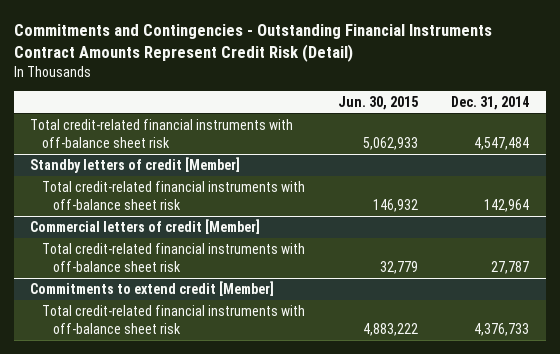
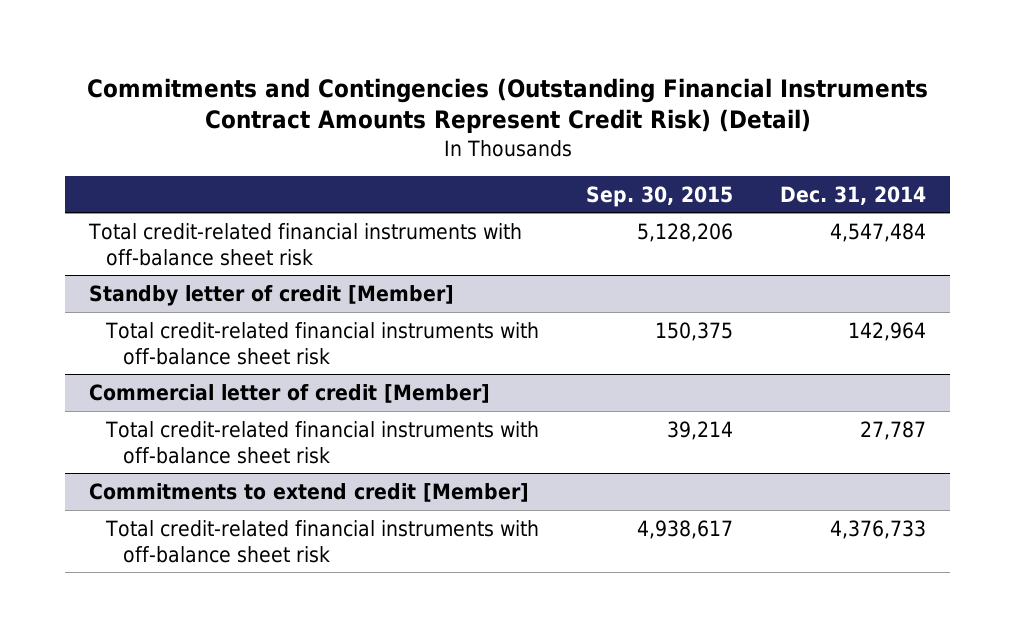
[13,23,492,62] Commitments and Contingencies - Outstanding Financial Instruments Contract Amounts Represent Credit Risk (Detail) -> [86,77,928,134] Commitments and Contingencies (Outstanding Financial Instruments Contract Amounts Represent Credit Risk) (Detail)
[338,95,419,110] Jun. 30, 2015 -> none
none -> [586,185,734,207] Sep. 30, 2015
[30,156,241,173] Standby letters of credit [Member] -> [88,284,454,306] Standby letter of credit [Member]
[30,218,261,234] Commercial letters of credit [Member] -> [88,383,490,403] Commercial letter of credit [Member]

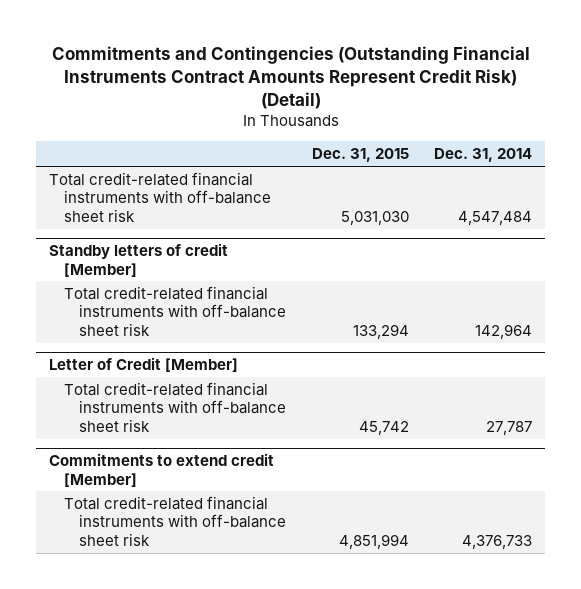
[586,185,734,207] Sep. 30, 2015 -> none
none -> [311,148,409,163] Dec. 31, 2015
[88,284,454,306] Standby letter of credit [Member] -> [49,243,229,277] Standby letters of credit [Member]
[88,383,490,403] Commercial letter of credit [Member] -> [49,357,239,373] Letter of Credit [Member]

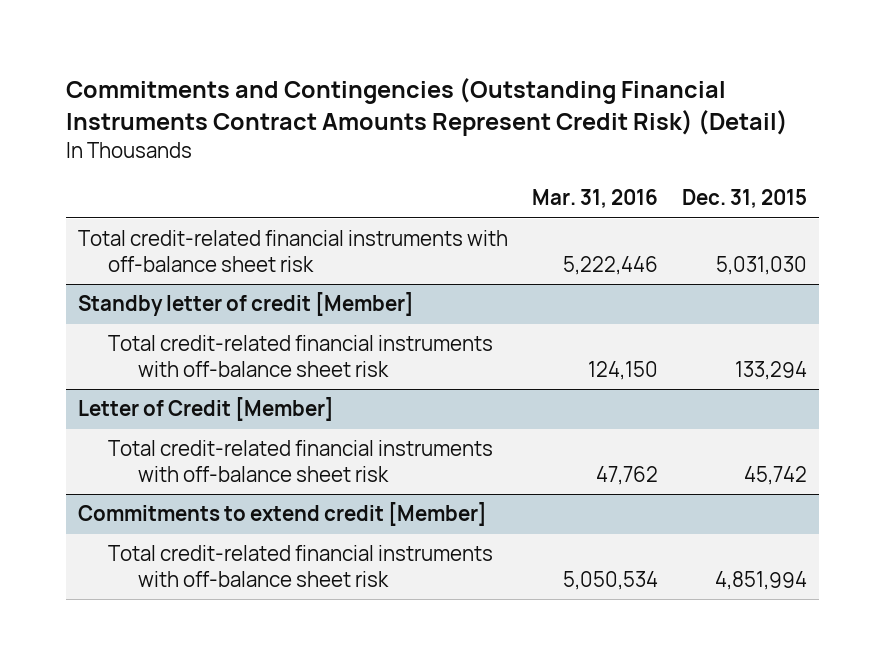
[434,148,533,163] Dec. 31, 2014 -> none
none -> [531,189,658,209] Mar. 31, 2016
[49,243,229,277] Standby letters of credit [Member] -> [78,292,415,317] Standby letter of credit [Member]

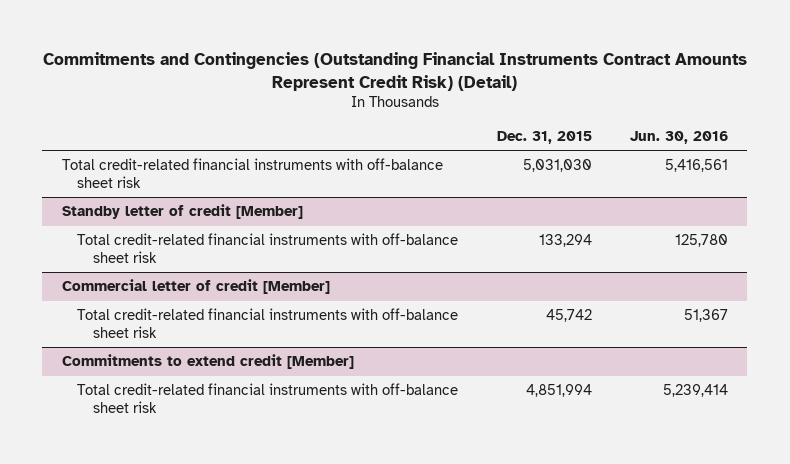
[531,189,658,209] Mar. 31, 2016 -> none
none -> [629,130,728,144] Jun. 30, 2016
[78,397,335,422] Letter of Credit [Member] -> [61,279,330,295] Commercial letter of credit [Member]

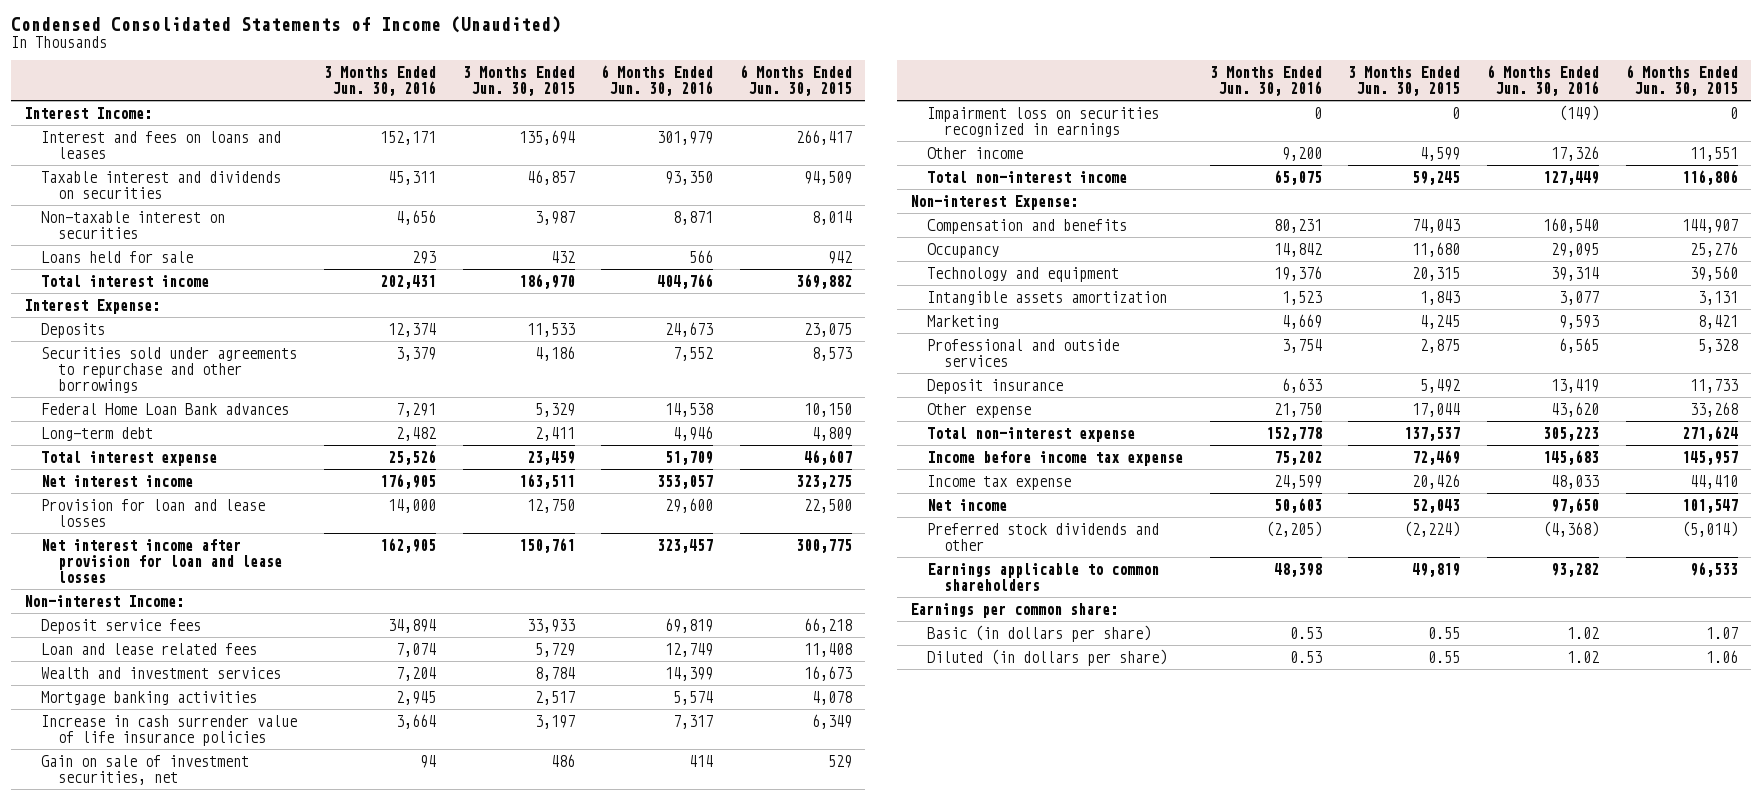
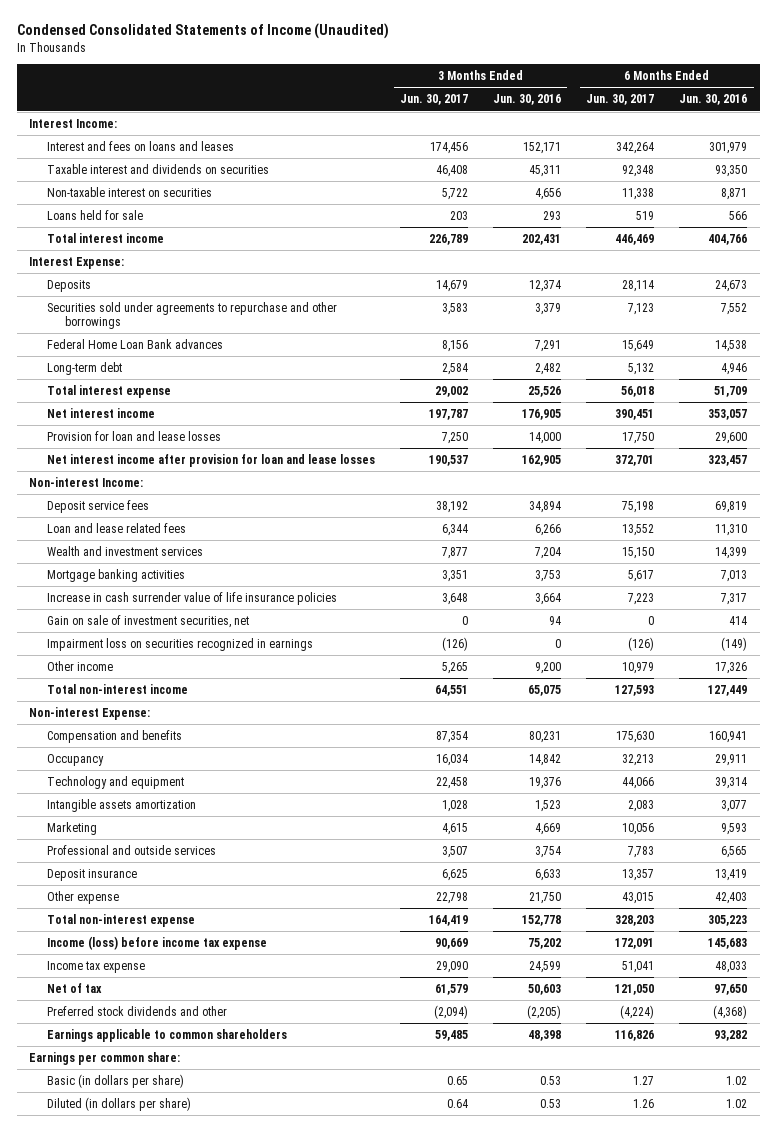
[462,66,575,97] 3 Months Ended Jun. 30, 2015 -> none
[739,65,852,97] 6 Months Ended Jun. 30, 2015 -> none
none -> [400,94,469,106] Jun. 30, 2017
none -> [586,94,655,106] Jun. 30, 2017
[395,642,436,657] 7,074 -> [535,523,562,536] 6,266
[665,642,714,657] 12,749 -> [715,523,748,536] 11,310
[395,690,436,705] 2,945 -> [535,569,562,582] 3,753
[673,690,714,705] 5,574 -> [721,569,748,582] 7,013
[1543,217,1600,233] 160,540 -> [709,730,748,743] 160,941
[1551,242,1600,257] 29,095 -> [715,753,748,766] 29,911
[1551,401,1600,417] 43,620 -> [715,891,748,904] 42,403
[927,450,1184,466] Income before income tax expense -> [47,935,268,950] Income (loss) before income tax expense
[927,498,1008,511] Net income -> [47,982,103,993] Net of tax

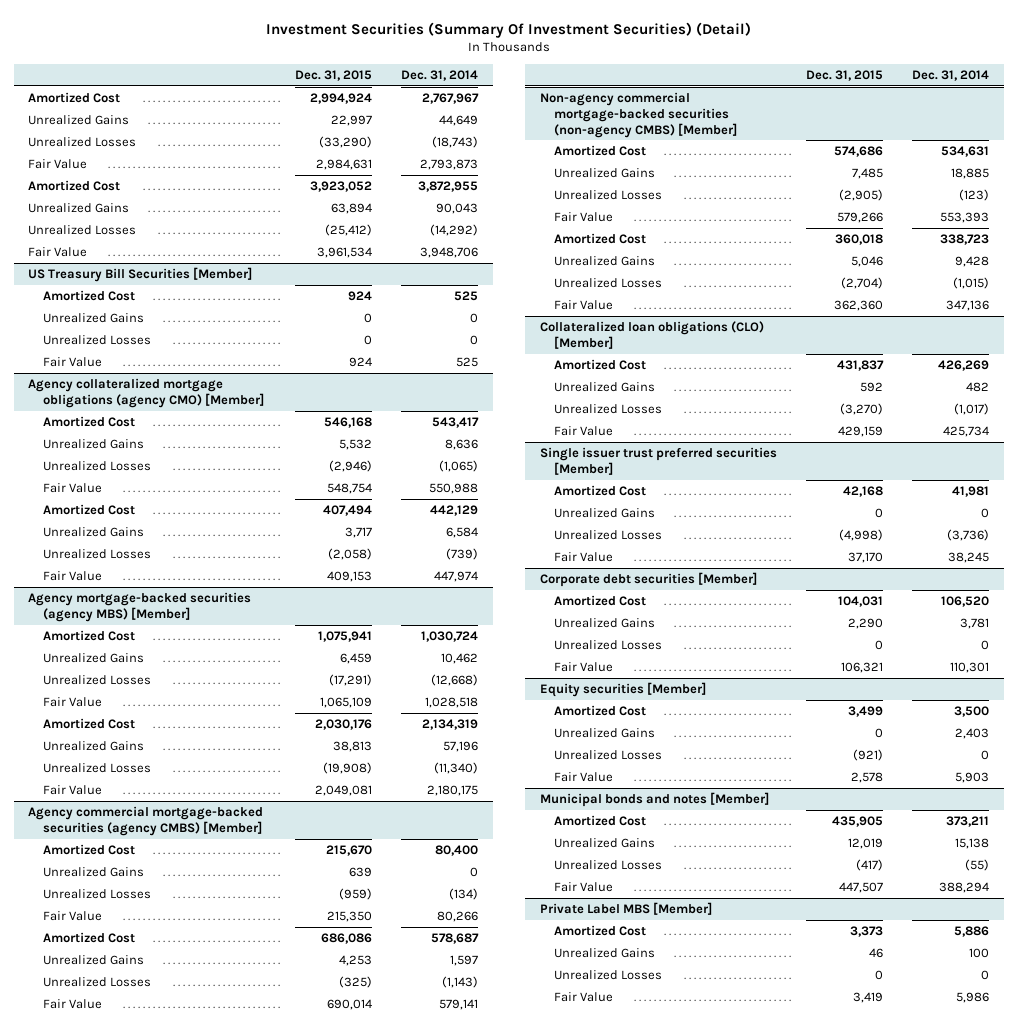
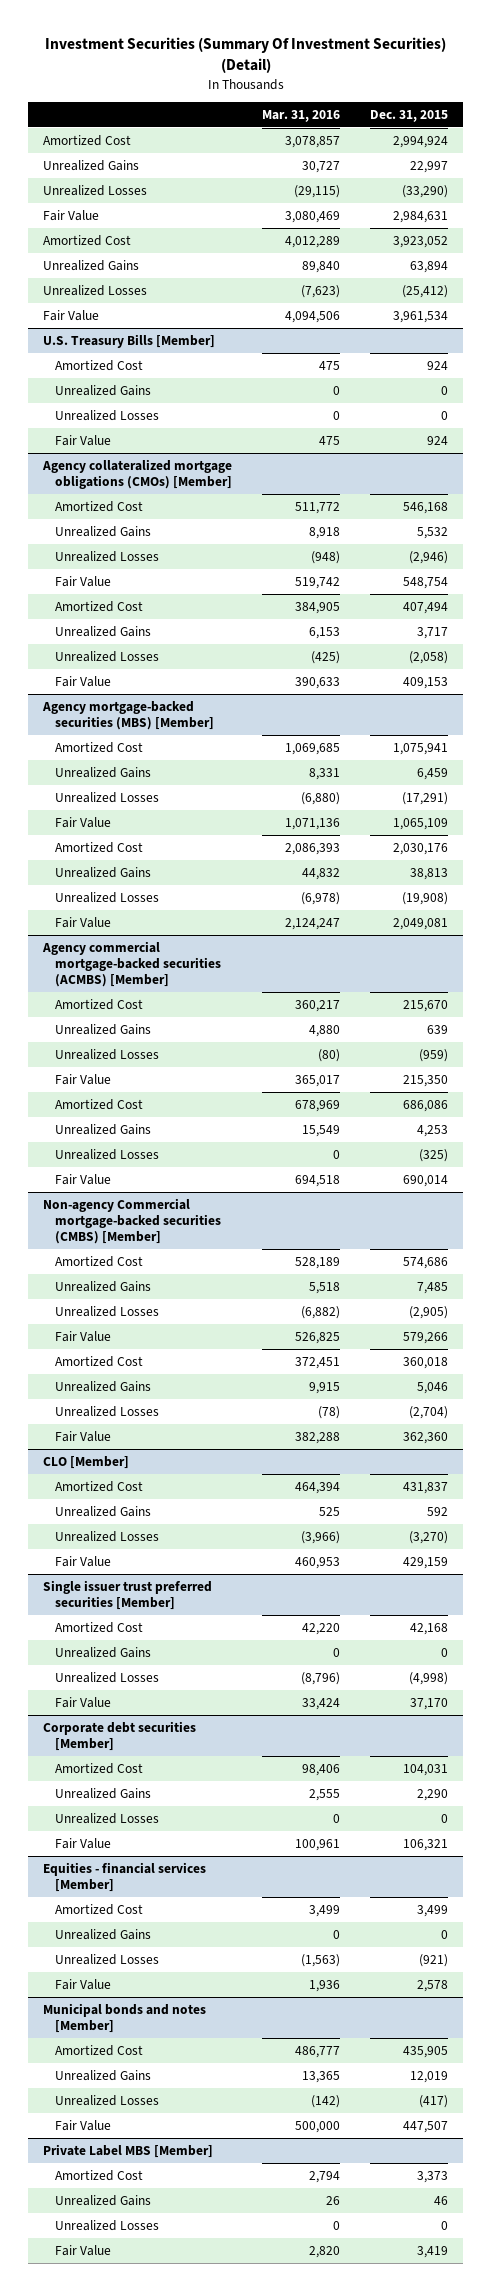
[400,69,478,81] Dec. 31, 2014 -> none
none -> [262,109,341,122] Mar. 31, 2016
[28,266,253,282] US Treasury Bill Securities [Member] -> [43,333,216,348] U.S. Treasury Bills [Member]
[28,377,264,408] Agency collateralized mortgage obligations (agency CMO) [Member] -> [42,458,233,490] Agency collateralized mortgage obligations (CMOs) [Member]
[28,591,252,622] Agency mortgage-backed securities (agency MBS) [Member] -> [42,700,215,731] Agency mortgage-backed securities (MBS) [Member]
[28,805,264,836] Agency commercial mortgage-backed securities (agency CMBS) [Member] -> [42,940,222,988] Agency commercial mortgage-backed securities (ACMBS) [Member]
[539,91,737,138] Non-agency commercial mortgage-backed securities (non-agency CMBS) [Member] -> [43,1197,222,1245] Non-agency Commercial mortgage-backed securities (CMBS) [Member]
[539,320,764,349] Collateralized loan obligations (CLO) [Member] -> [43,1455,130,1469] CLO [Member]
[539,681,706,697] Equity securities [Member] -> [43,1861,207,1893] Equities - financial services [Member]

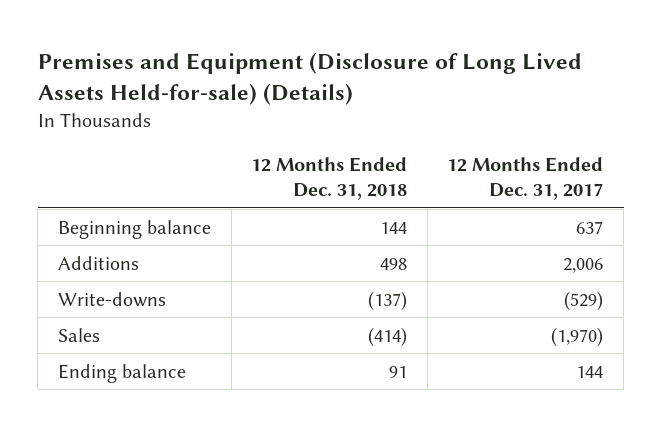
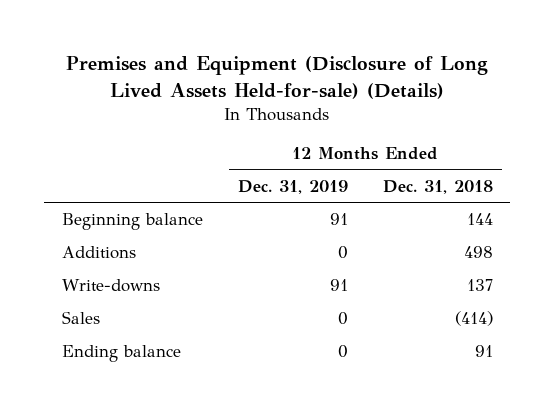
[447,157,604,201] 12 Months Ended Dec. 31, 2017 -> none
none -> [237,179,348,194] Dec. 31, 2019
[368,290,408,311] (137) -> [466,279,493,292] 137

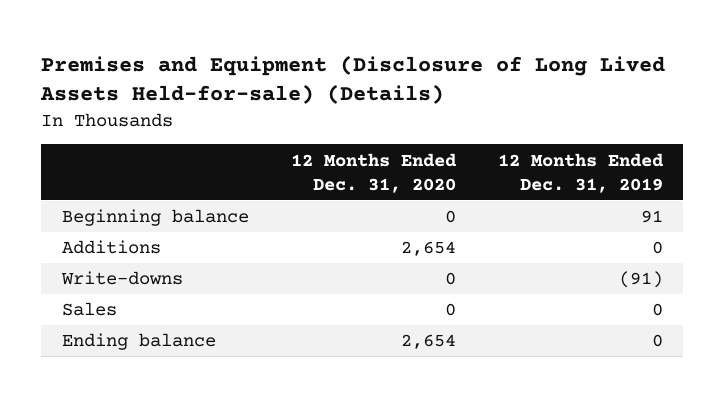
[382,179,493,194] Dec. 31, 2018 -> none
none -> [290,152,457,193] 12 Months Ended Dec. 31, 2020
[329,279,348,292] 91 -> [618,271,663,289] (91)

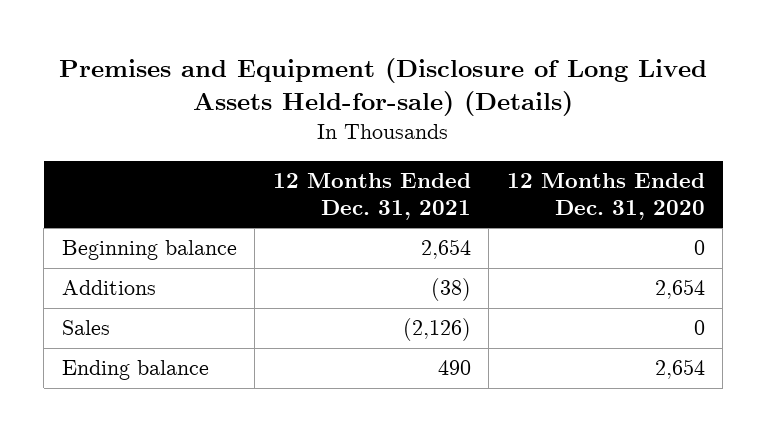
[497,152,664,193] 12 Months Ended Dec. 31, 2019 -> none
none -> [272,172,471,220] 12 Months Ended Dec. 31, 2021
[61,271,184,286] Write-downs -> none

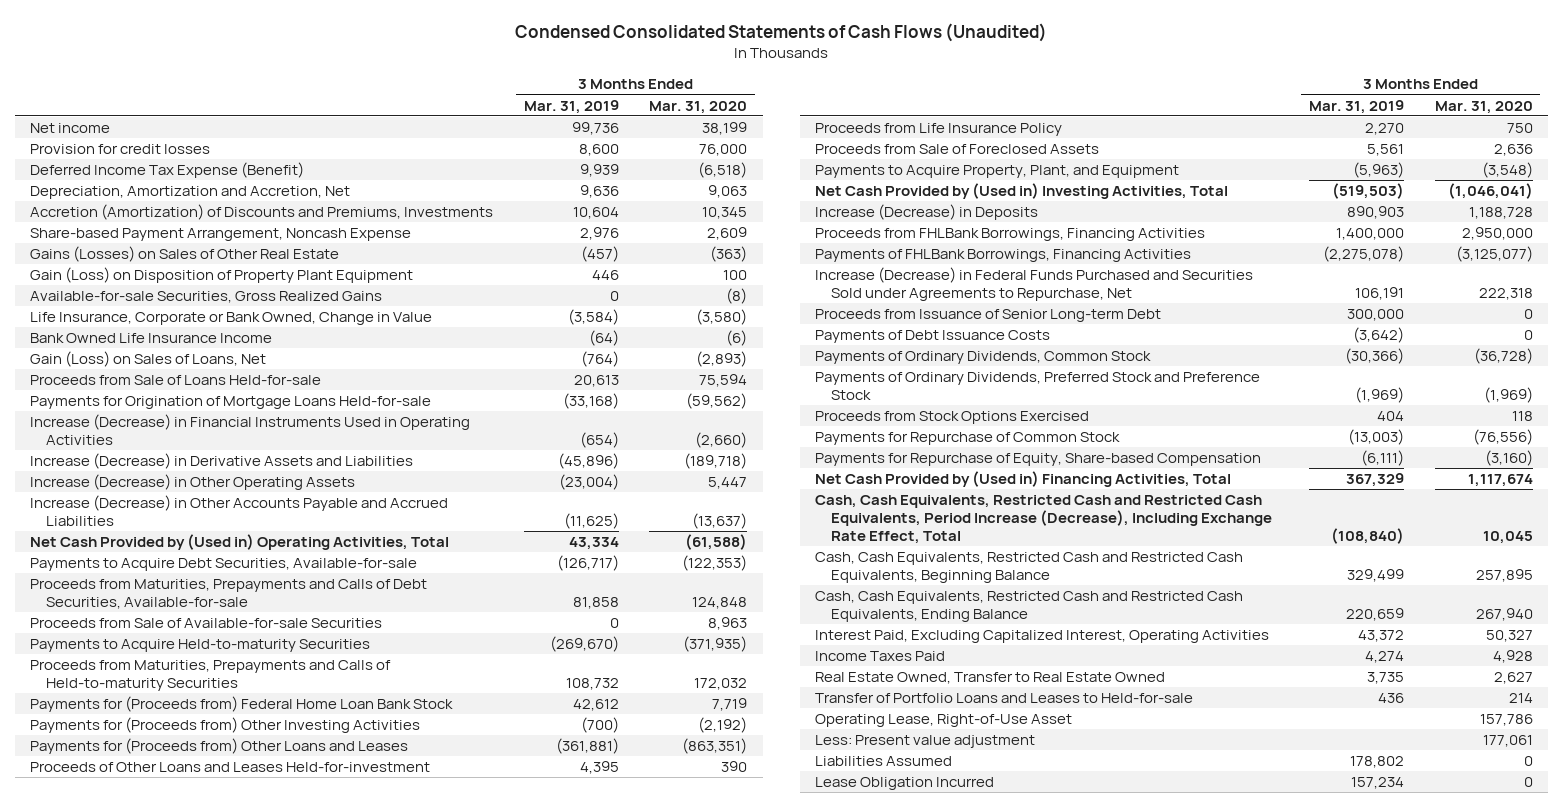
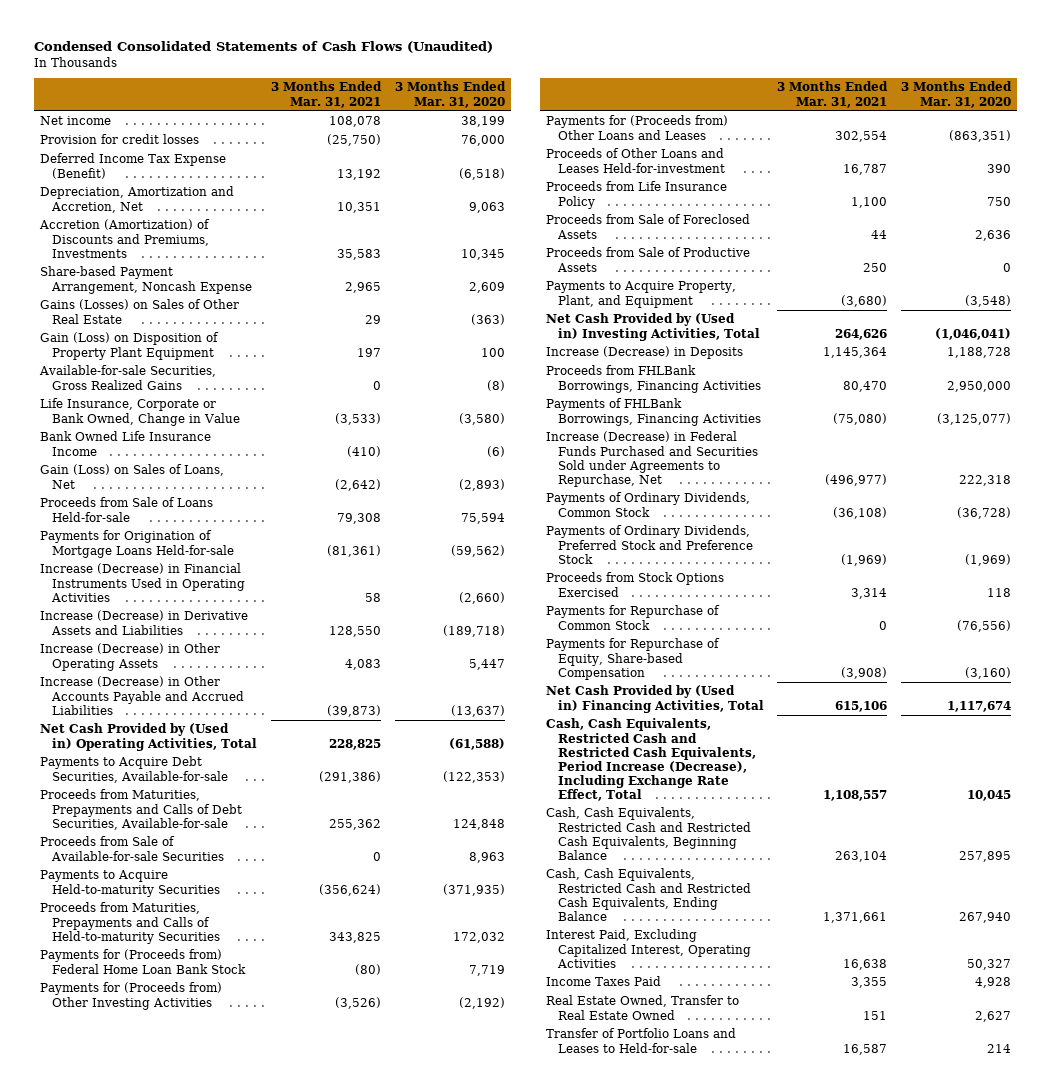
[523,99,619,114] Mar. 31, 2019 -> none
none -> [271,81,383,108] 3 Months Ended Mar. 31, 2021
none -> [546,247,751,272] Proceeds from Sale of Productive Assets
[815,309,1162,323] Proceeds from Issuance of Senior Long-term Debt -> none
[815,330,1051,344] Payments of Debt Issuance Costs -> none
[815,714,1073,728] Operating Lease, Right-of-Use Asset -> none
[815,735,1036,749] Less: Present value adjustment -> none
[815,756,953,767] Liabilities Assumed -> none
[815,777,995,791] Lease Obligation Incurred -> none

